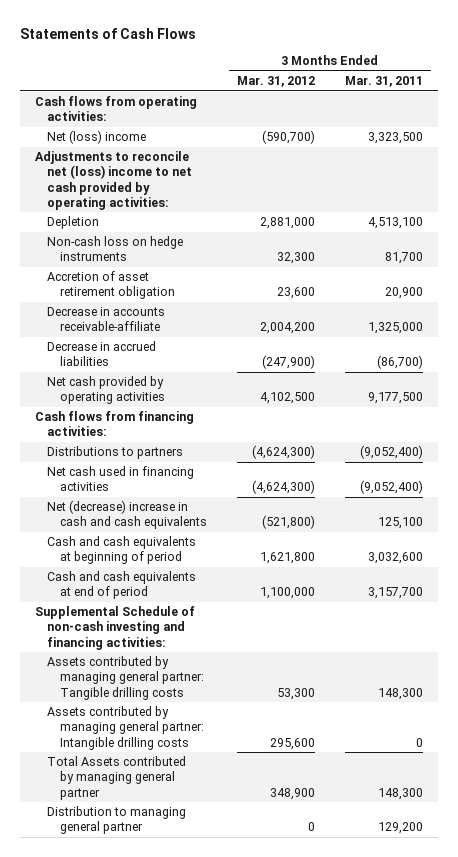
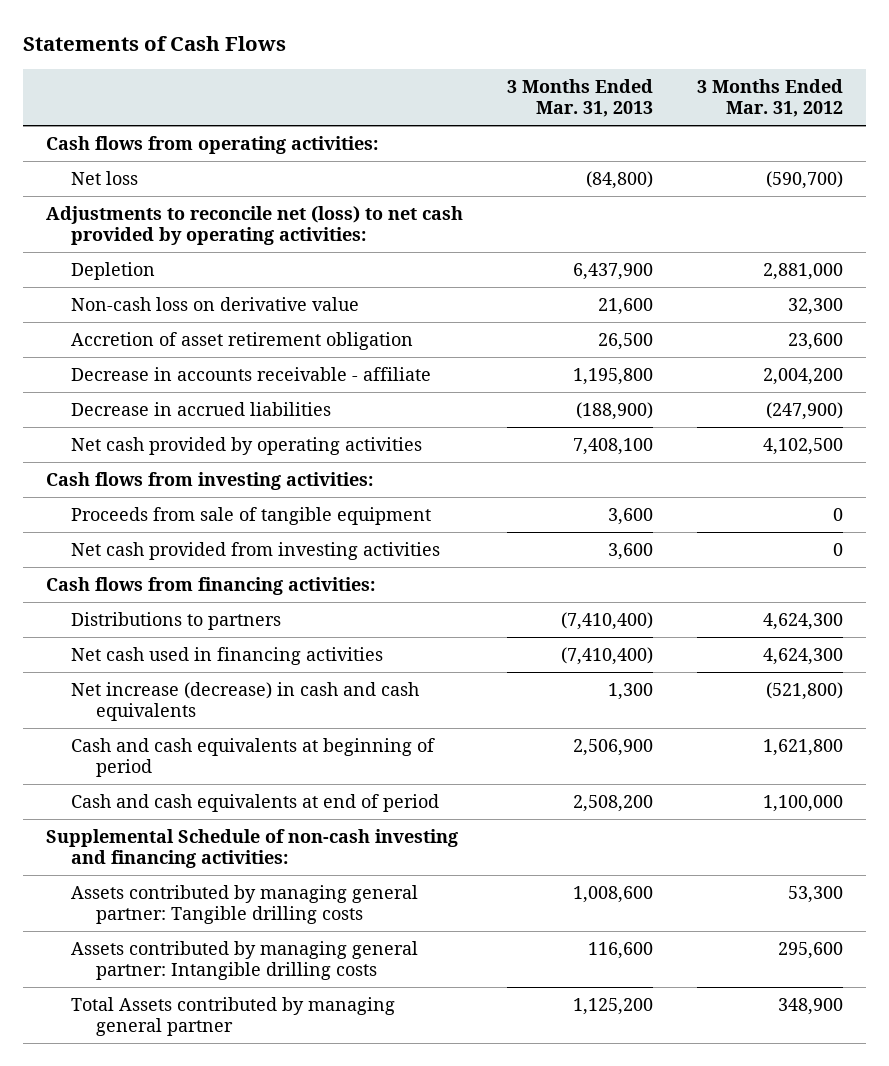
[344,76,423,88] Mar. 31, 2011 -> none
none -> [506,78,653,118] 3 Months Ended Mar. 31, 2013
[47,130,147,145] Net (loss) income -> [70,170,138,185] Net loss
[34,151,193,210] Adjustments to reconcile net (loss) income to net cash provided by operating activities: -> [45,205,463,246] Adjustments to reconcile net (loss) to net cash provided by operating activities:
[47,236,184,262] Non-cash loss on hedge instruments -> [70,296,359,311] Non-cash loss on derivative value
[47,307,166,332] Decrease in accounts receivable-affiliate -> [70,366,431,381] Decrease in accounts receivable - affiliate
none -> [45,471,373,490] Cash flows from investing activities:
none -> [70,506,431,525] Proceeds from sale of tangible equipment
none -> [70,541,440,560] Net cash provided from investing activities
[251,445,315,460] (4,624,300) -> [763,612,844,630] 4,624,300
[251,480,315,495] (4,624,300) -> [763,647,844,665] 4,624,300
[47,500,207,530] Net (decrease) increase in cash and cash equivalents -> [70,681,419,722] Net increase (decrease) in cash and cash equivalents
[47,806,187,835] Distribution to managing general partner -> none

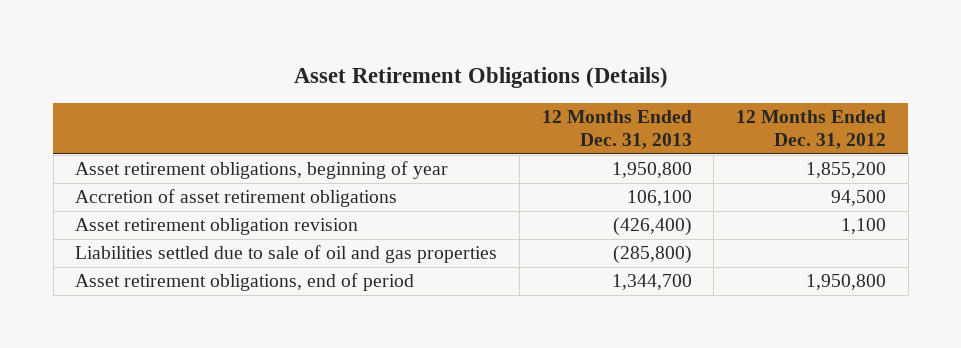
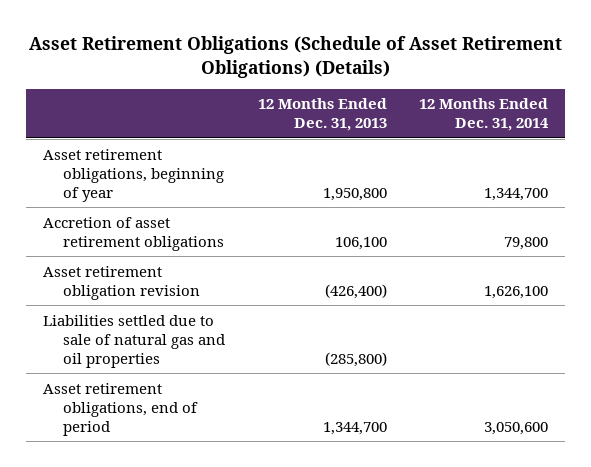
[293,67,668,89] Asset Retirement Obligations (Details) -> [28,36,562,78] Asset Retirement Obligations (Schedule of Asset Retirement Obligations) (Details)
[736,110,887,150] 12 Months Ended Dec. 31, 2012 -> none
none -> [419,98,550,132] 12 Months Ended Dec. 31, 2014
[75,245,498,264] Liabilities settled due to sale of oil and gas properties -> [42,314,226,368] Liabilities settled due to sale of natural gas and oil properties

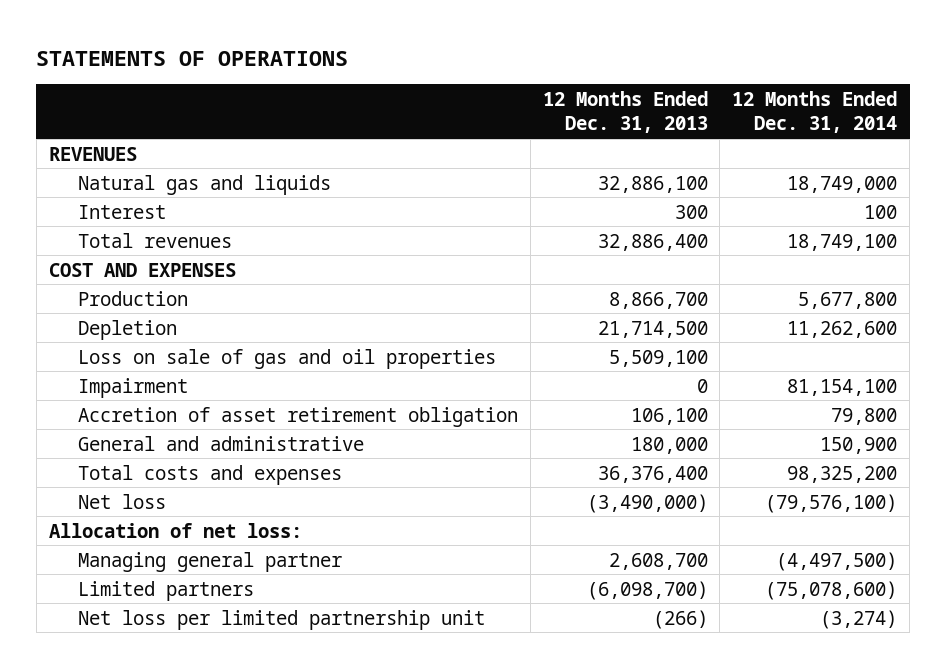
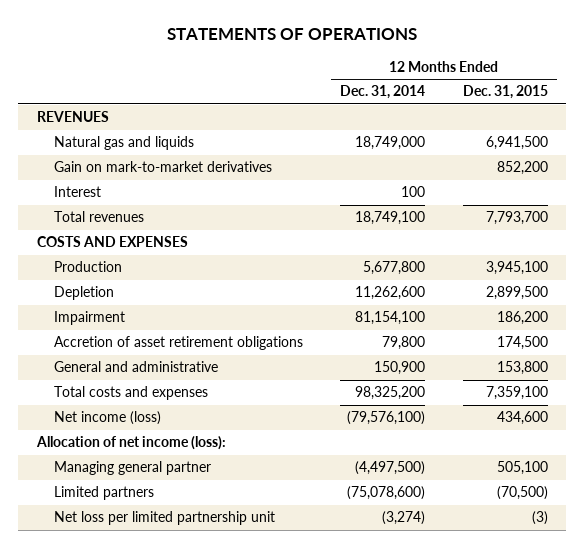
[542,90,708,134] 12 Months Ended Dec. 31, 2013 -> none
none -> [462,85,548,100] Dec. 31, 2015
none -> [54,161,273,173] Gain on mark-to-market derivatives
[48,262,236,277] COST AND EXPENSES -> [36,236,188,248] COSTS AND EXPENSES
[78,348,497,369] Loss on sale of gas and oil properties -> none
[78,406,519,427] Accretion of asset retirement obligation -> [54,336,304,351] Accretion of asset retirement obligations
[78,493,167,509] Net loss -> [54,411,162,426] Net income (loss)
[48,522,302,538] Allocation of net loss: -> [35,436,226,451] Allocation of net income (loss):

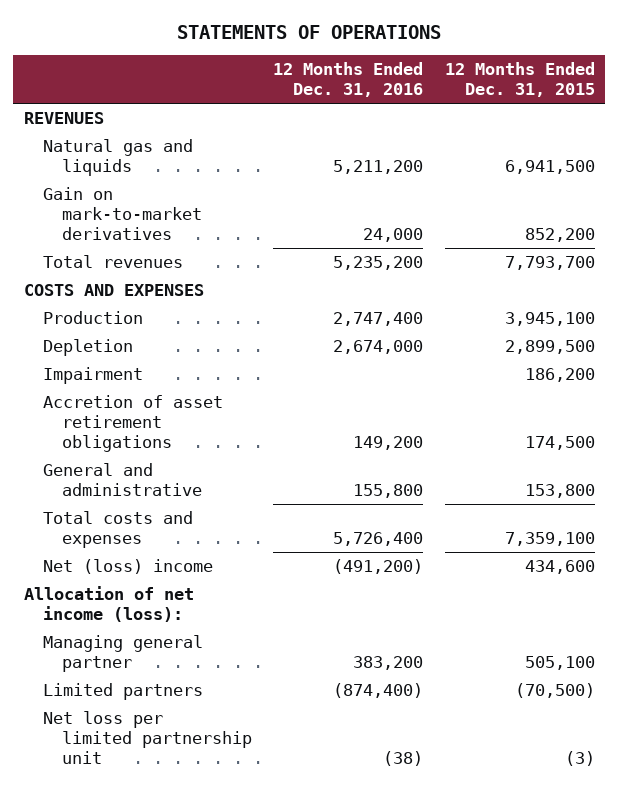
[340,85,426,100] Dec. 31, 2014 -> none
none -> [273,62,424,98] 12 Months Ended Dec. 31, 2016
[54,186,102,198] Interest -> none
[54,411,162,426] Net income (loss) -> [43,558,214,574] Net (loss) income

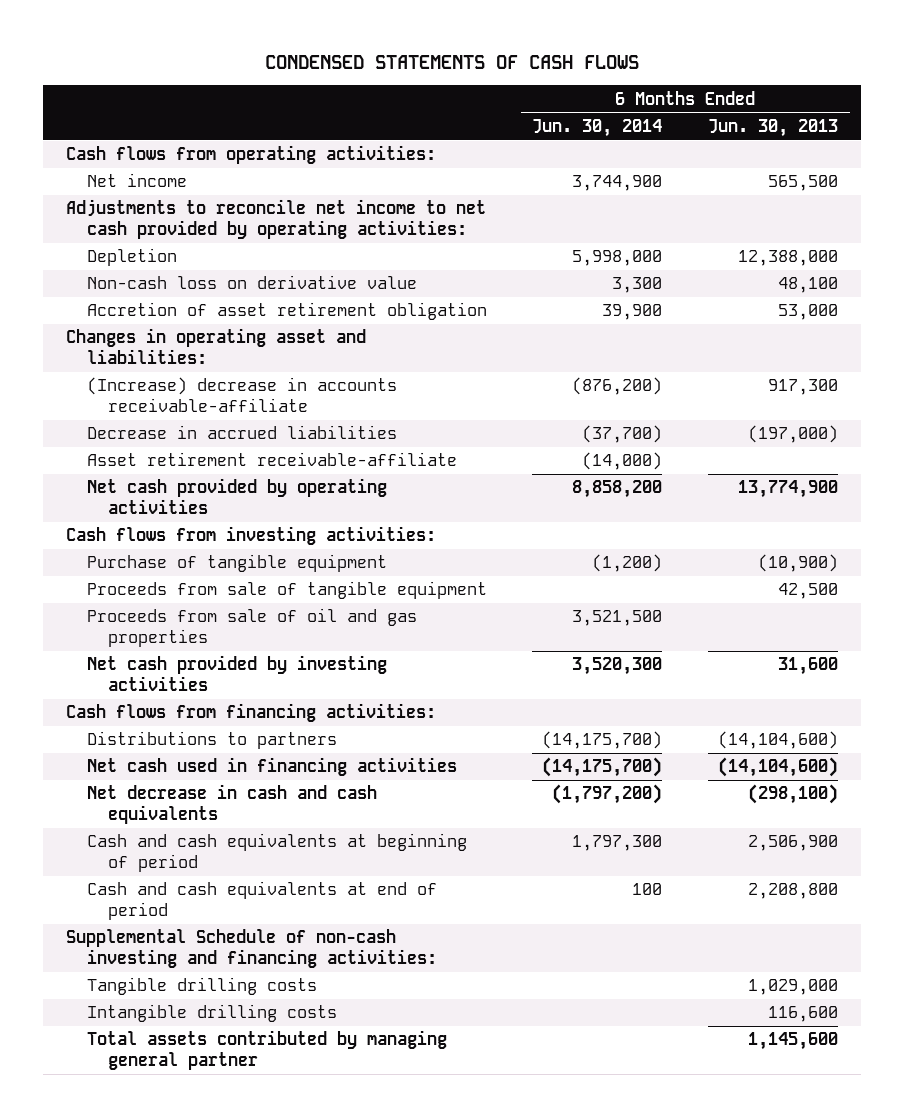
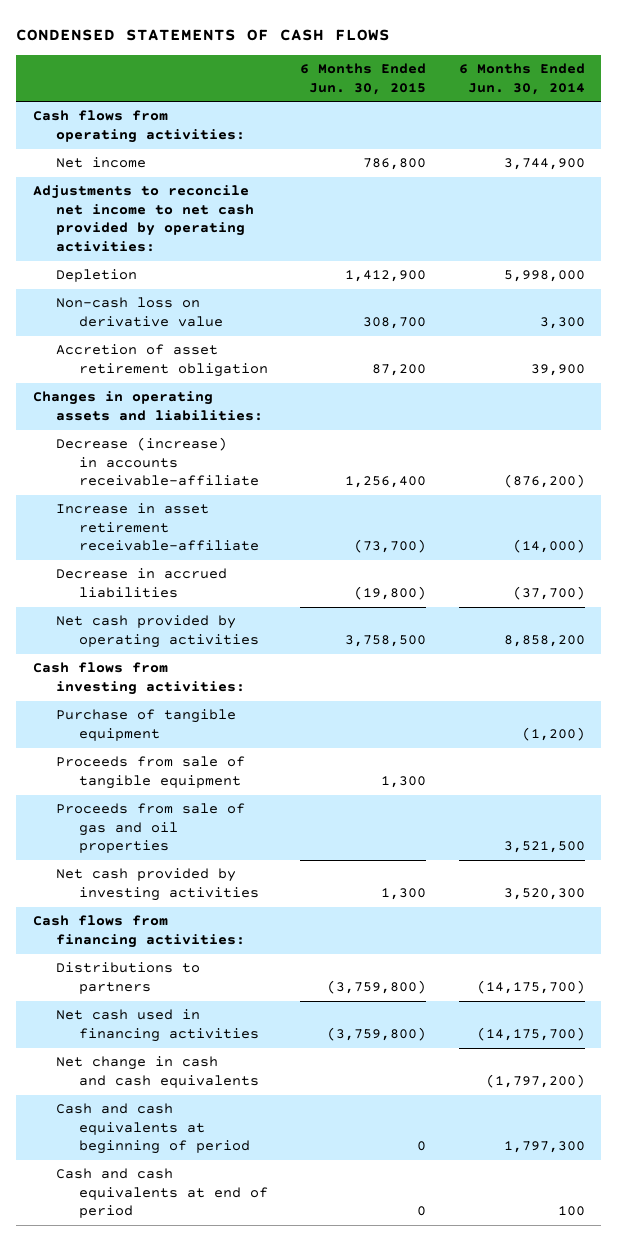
[708,118,839,137] Jun. 30, 2013 -> none
none -> [300,63,427,95] 6 Months Ended Jun. 30, 2015
[65,328,366,365] Changes in operating asset and liabilities: -> [32,391,263,421] Changes in operating assets and liabilities:
[86,377,397,413] (Increase) decrease in accounts receivable-affiliate -> [55,437,259,487] Decrease (increase) in accounts receivable-affiliate
none -> [55,503,259,552] Increase in asset retirement receivable-affiliate
[86,452,457,467] Asset retirement receivable-affiliate -> none
[86,608,417,648] Proceeds from sale of oil and gas properties -> [55,803,245,854] Proceeds from sale of gas and oil properties
[86,784,377,825] Net decrease in cash and cash equivalents -> [55,1056,259,1088] Net change in cash and cash equivalents
[65,929,437,969] Supplemental Schedule of non-cash investing and financing activities: -> none
[86,977,317,996] Tangible drilling costs -> none
[86,1004,337,1023] Intangible drilling costs -> none
[86,1030,447,1071] Total assets contributed by managing general partner -> none

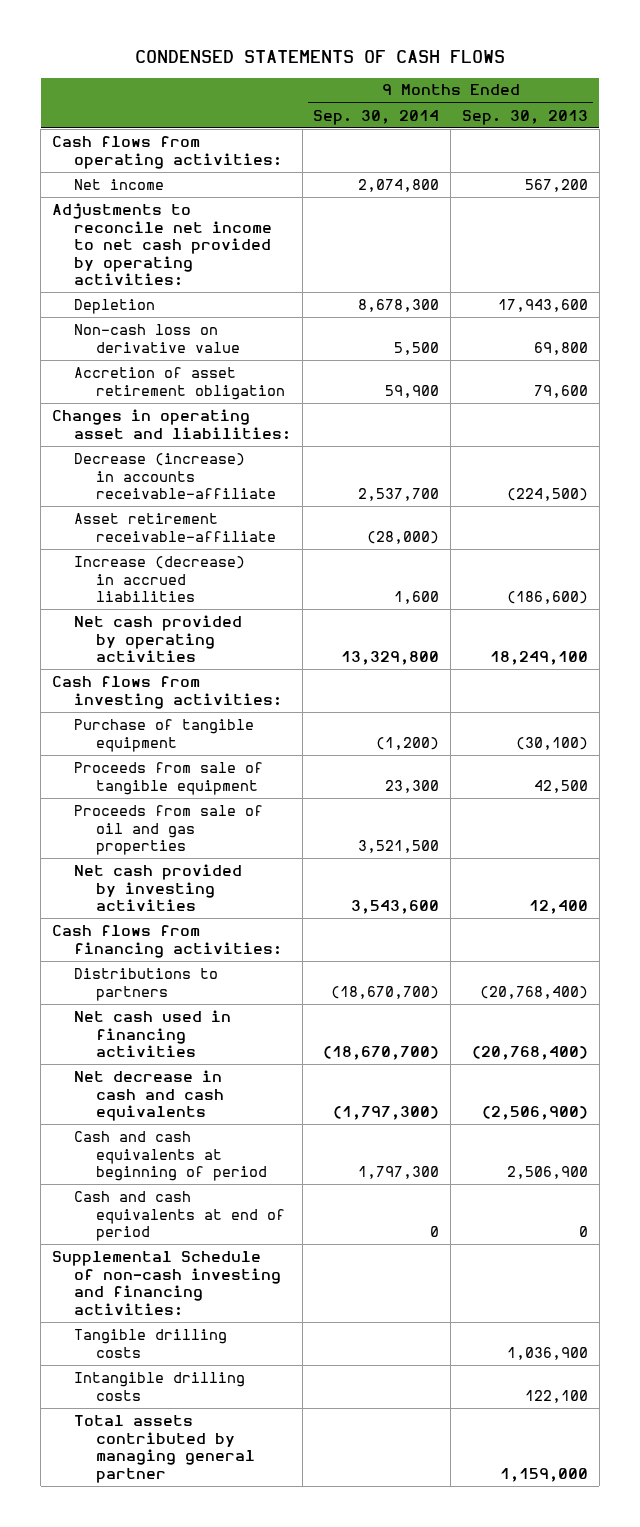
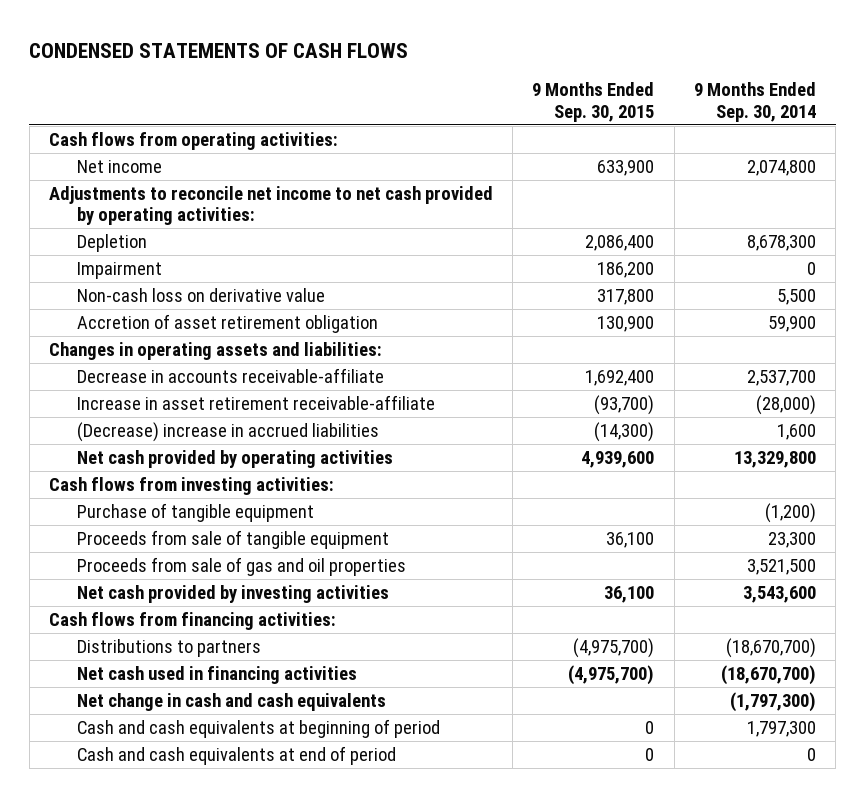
[461,109,588,125] Sep. 30, 2013 -> none
none -> [532,82,655,123] 9 Months Ended Sep. 30, 2015
none -> [76,261,162,279] Impairment
[51,408,291,440] Changes in operating asset and liabilities: -> [49,341,383,360] Changes in operating assets and liabilities:
[73,452,276,500] Decrease (increase) in accounts receivable-affiliate -> [76,367,384,383] Decrease in accounts receivable-affiliate
[73,512,276,542] Asset retirement receivable-affiliate -> [76,394,435,410] Increase in asset retirement receivable-affiliate
[73,555,245,603] Increase (decrease) in accrued liabilities -> [76,421,379,442] (Decrease) increase in accrued liabilities
[73,804,263,856] Proceeds from sale of oil and gas properties -> [76,556,406,576] Proceeds from sale of gas and oil properties
[73,1069,224,1122] Net decrease in cash and cash equivalents -> [76,692,386,711] Net change in cash and cash equivalents
[51,1250,281,1316] Supplemental Schedule of non-cash investing and financing activities: -> none
[73,1328,227,1358] Tangible drilling costs -> none
[73,1371,245,1401] Intangible drilling costs -> none
[73,1414,255,1483] Total assets contributed by managing general partner -> none

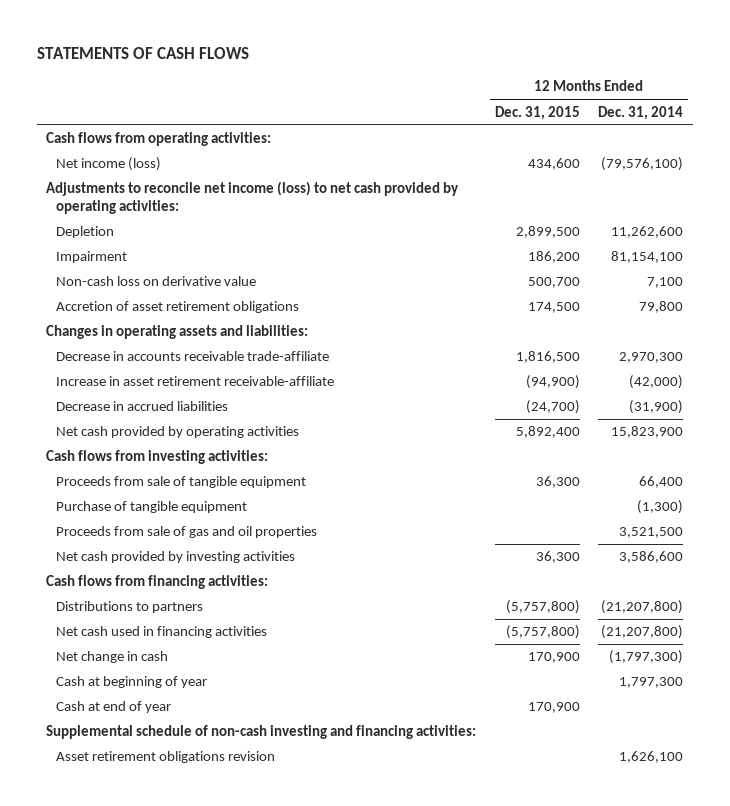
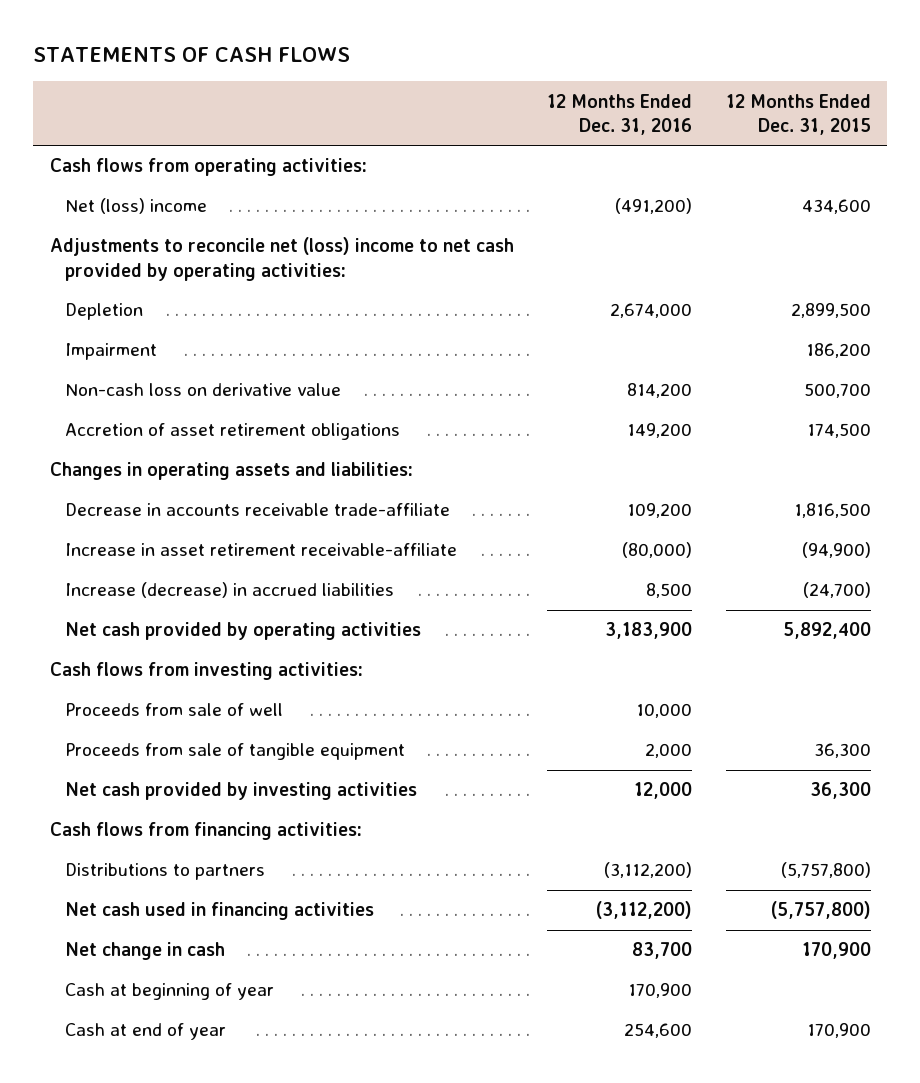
[598,105,684,120] Dec. 31, 2014 -> none
none -> [547,93,693,136] 12 Months Ended Dec. 31, 2016
[56,157,162,172] Net income (loss) -> [65,198,208,215] Net (loss) income
[46,181,460,214] Adjustments to reconcile net income (loss) to net cash provided by operating activities: -> [49,237,514,281] Adjustments to reconcile net (loss) income to net cash provided by operating activities:
[56,401,229,412] Decrease in accrued liabilities -> [65,582,395,599] Increase (decrease) in accrued liabilities
none -> [65,703,284,717] Proceeds from sale of well
[56,501,248,514] Purchase of tangible equipment -> none
[56,526,318,539] Proceeds from sale of gas and oil properties -> none
[46,725,477,740] Supplemental schedule of non-cash investing and financing activities: -> none
[56,751,276,764] Asset retirement obligations revision -> none

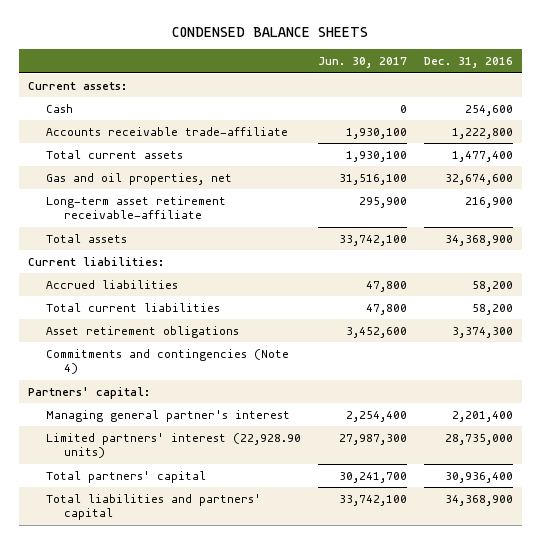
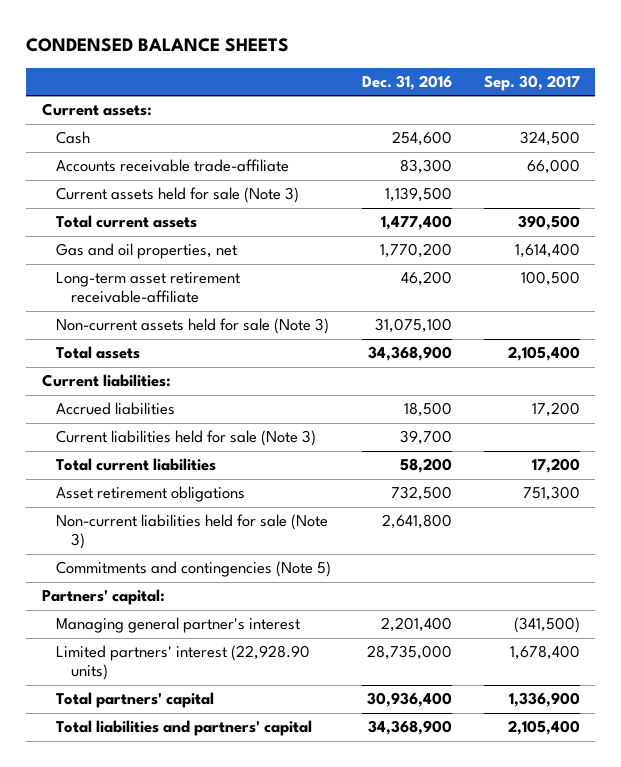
[318,57,408,69] Jun. 30, 2017 -> none
none -> [483,74,580,91] Sep. 30, 2017
[452,127,514,139] 1,222,800 -> [400,159,453,175] 83,300
none -> [56,187,300,204] Current assets held for sale (Note 3)
[445,173,514,185] 32,674,600 -> [380,243,453,259] 1,770,200
[465,196,514,208] 216,900 -> [401,271,453,287] 46,200
none -> [56,318,330,335] Non-current assets held for sale (Note 3)
[472,280,514,292] 58,200 -> [404,402,453,418] 18,500
none -> [56,430,317,447] Current liabilities held for sale (Note 3)
[452,326,514,338] 3,374,300 -> [391,486,453,502] 732,500
none -> [56,514,329,550] Non-current liabilities held for sale (Note 3)
[45,348,289,375] Commitments and contingencies (Note 4) -> [56,561,332,578] Commitments and contingencies (Note 5)

